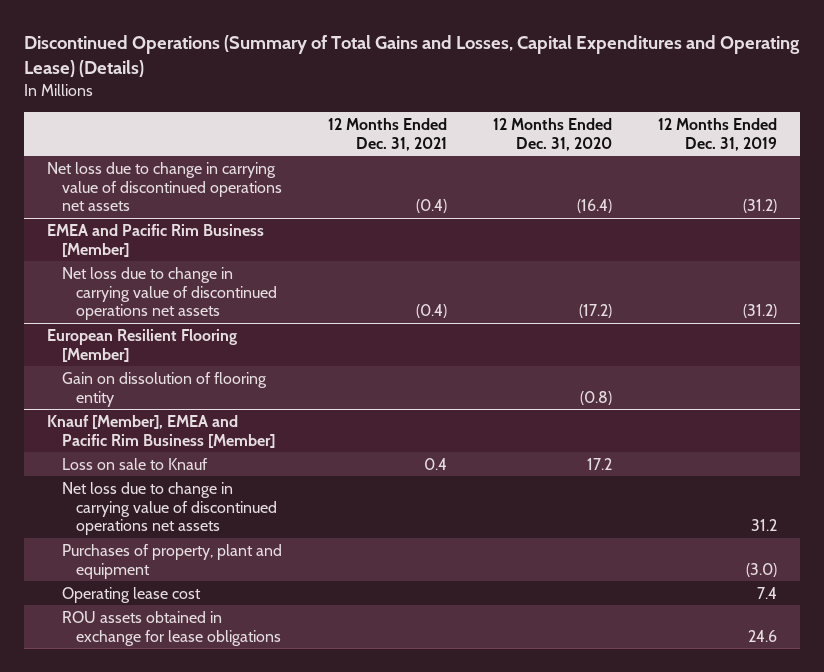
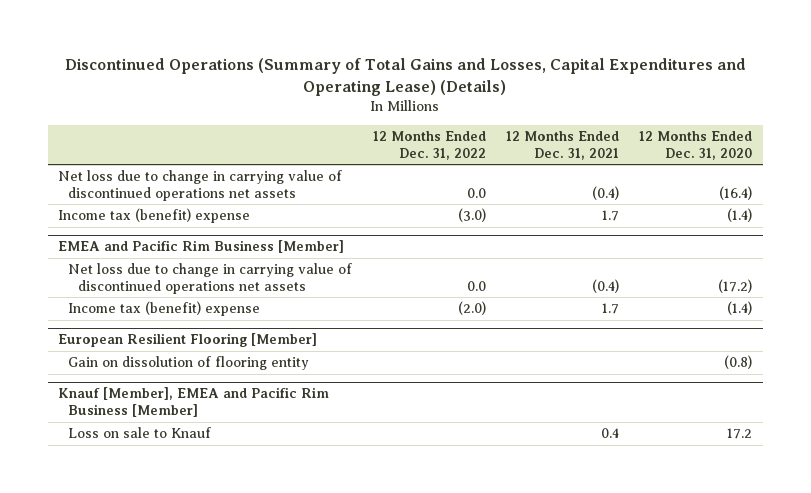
[658,118,778,151] 12 Months Ended Dec. 31, 2019 -> none
none -> [372,130,486,160] 12 Months Ended Dec. 31, 2022
none -> [58,208,251,224] Income tax (benefit) expense
none -> [68,301,261,317] Income tax (benefit) expense
[61,481,278,536] Net loss due to change in carrying value of discontinued operations net assets -> none
[61,543,282,579] Purchases of property, plant and equipment -> none
[61,586,201,603] Operating lease cost -> none
[61,610,282,646] ROU assets obtained in exchange for lease obligations -> none

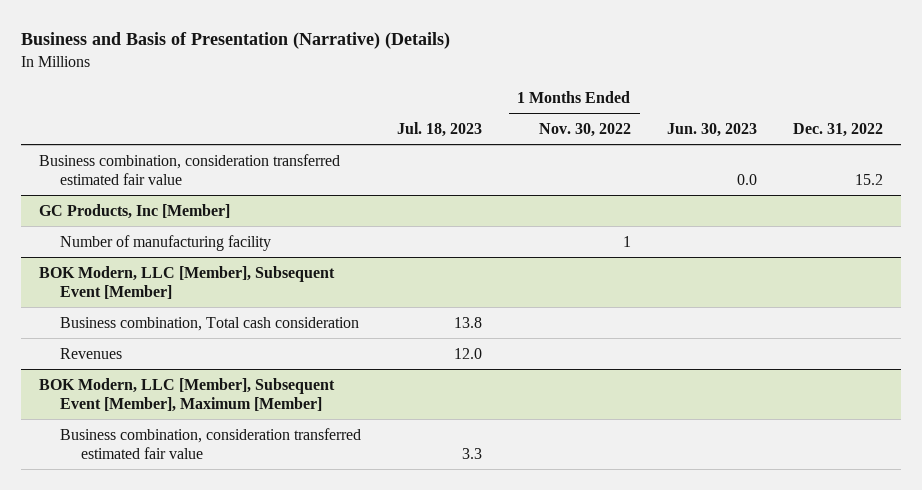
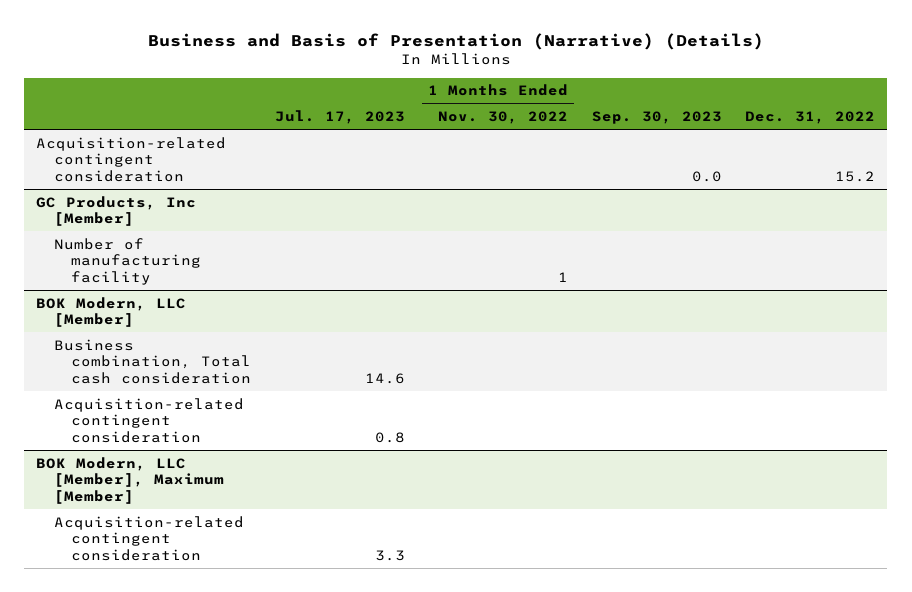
[396,121,482,137] Jul. 18, 2023 -> none
[666,122,757,137] Jun. 30, 2023 -> none
none -> [274,110,405,125] Jul. 17, 2023
none -> [591,111,722,125] Sep. 30, 2023
[38,153,340,185] Business combination, consideration transferred estimated fair value -> [36,136,227,182] Acquisition-related contingent consideration
[38,265,335,299] BOK Modern, LLC [Member], Subsequent Event [Member] -> [36,296,187,328] BOK Modern, LLC [Member]
[59,347,122,359] Revenues -> none
none -> [53,397,244,443] Acquisition-related contingent consideration
[38,377,335,412] BOK Modern, LLC [Member], Subsequent Event [Member], Maximum [Member] -> [36,456,224,504] BOK Modern, LLC [Member], Maximum [Member]
[59,427,361,459] Business combination, consideration transferred estimated fair value -> [53,515,244,561] Acquisition-related contingent consideration

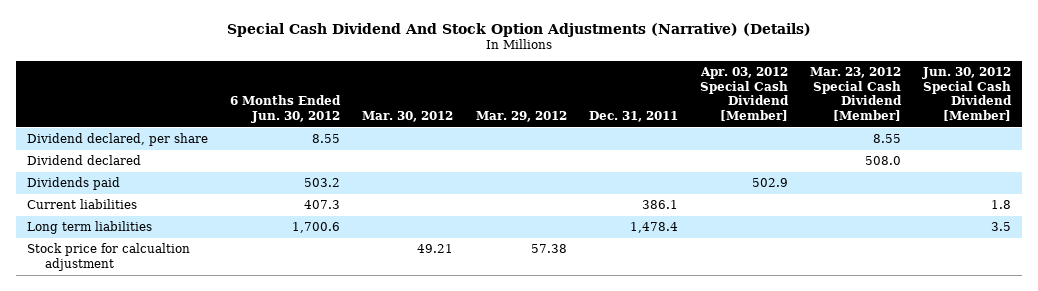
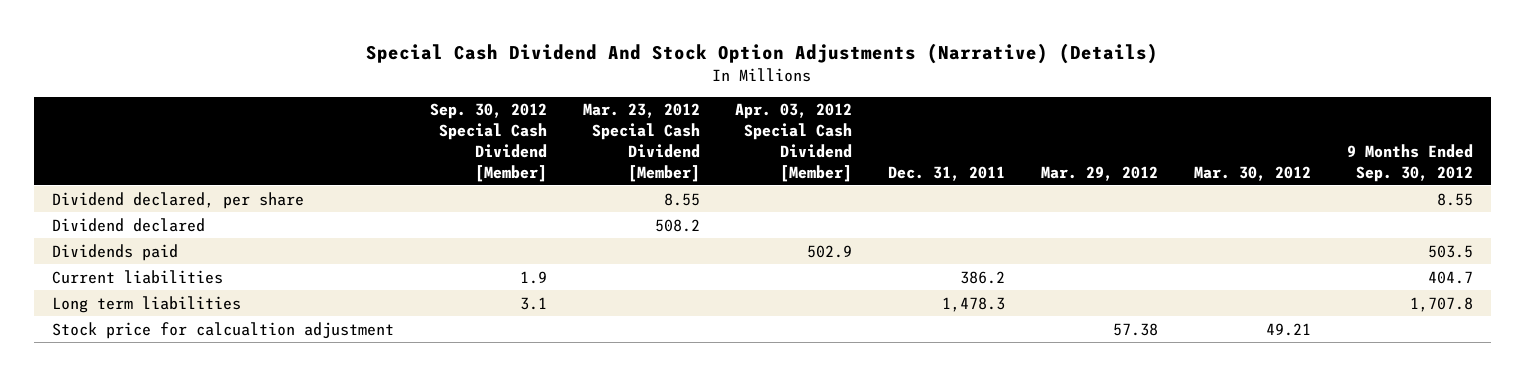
[230,95,342,124] 6 Months Ended Jun. 30, 2012 -> none
[922,67,1013,122] Jun. 30, 2012 Special Cash Dividend [Member] -> none
none -> [429,103,547,182] Sep. 30, 2012 Special Cash Dividend [Member]
none -> [1347,143,1474,182] 9 Months Ended Sep. 30, 2012
[865,156,902,166] 508.0 -> [654,218,700,232] 508.2
[641,200,678,210] 386.1 -> [960,270,1006,284] 386.2
[629,222,678,234] 1,478.4 -> [942,296,1006,312] 1,478.3

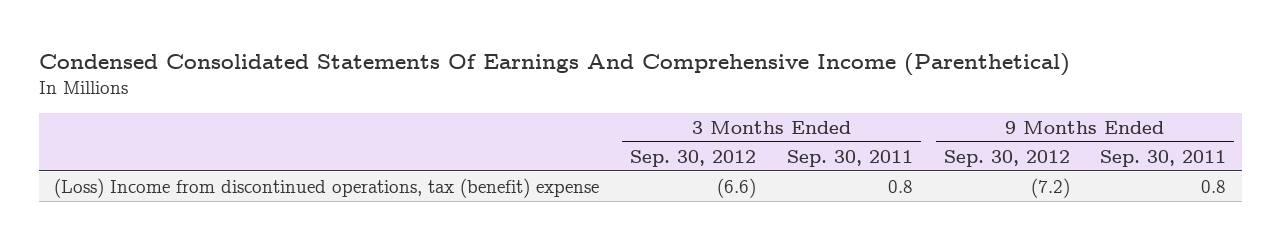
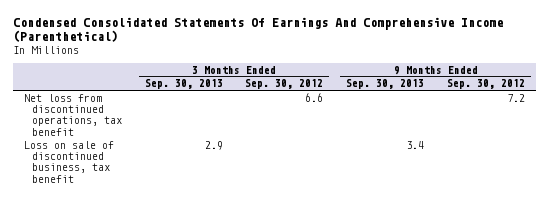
[786,149,913,167] Sep. 30, 2011 -> none
[1100,149,1227,167] Sep. 30, 2011 -> none
none -> [144,79,223,90] Sep. 30, 2013
none -> [346,79,425,90] Sep. 30, 2013
[54,177,600,198] (Loss) Income from discontinued operations, tax (benefit) expense -> [24,94,122,136] Net loss from discontinued operations, tax benefit
[717,177,757,198] (6.6) -> [305,93,324,103] 6.6
[1030,177,1070,198] (7.2) -> [507,94,526,103] 7.2
none -> [24,141,115,183] Loss on sale of discontinued business, tax benefit

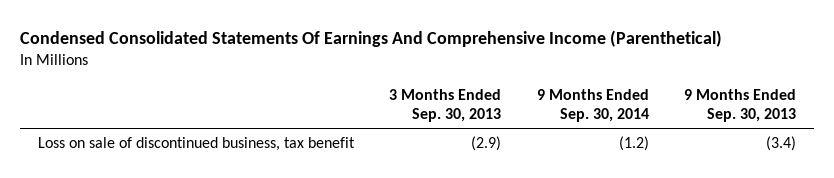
[245,79,324,90] Sep. 30, 2012 -> none
[447,79,526,90] Sep. 30, 2012 -> none
none -> [536,88,649,122] 9 Months Ended Sep. 30, 2014
[24,94,122,136] Net loss from discontinued operations, tax benefit -> none
[204,141,223,151] 2.9 -> [471,136,502,152] (2.9)
[406,141,425,150] 3.4 -> [766,136,797,152] (3.4)

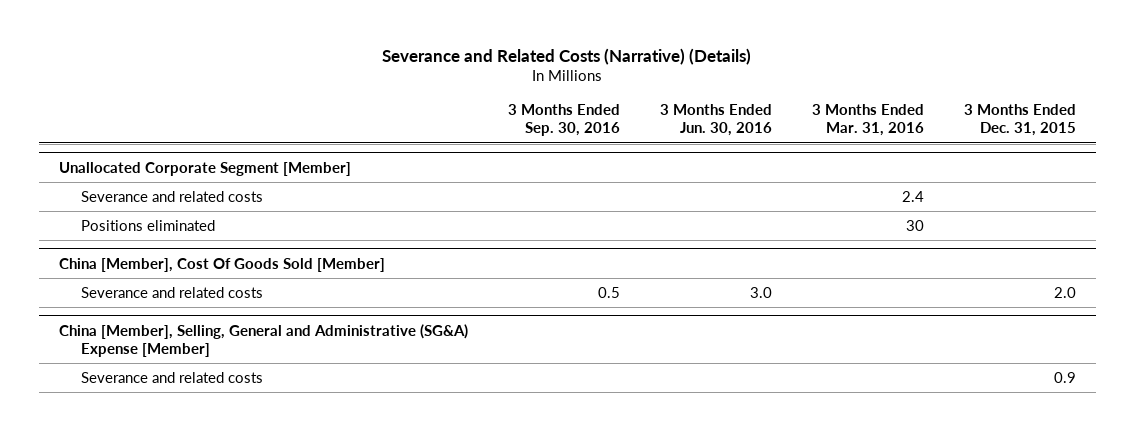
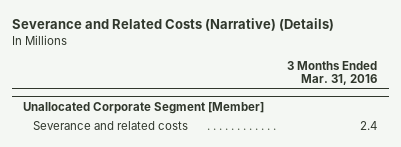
[507,104,620,137] 3 Months Ended Sep. 30, 2016 -> none
[659,104,772,137] 3 Months Ended Jun. 30, 2016 -> none
[963,104,1076,137] 3 Months Ended Dec. 31, 2015 -> none
[81,219,216,231] Positions eliminated -> none
[59,257,386,272] China [Member], Cost Of Goods Sold [Member] -> none
[81,286,264,298] Severance and related costs -> none
[59,323,469,357] China [Member], Selling, General and Administrative (SG&A) Expense [Member] -> none
[81,371,264,383] Severance and related costs -> none

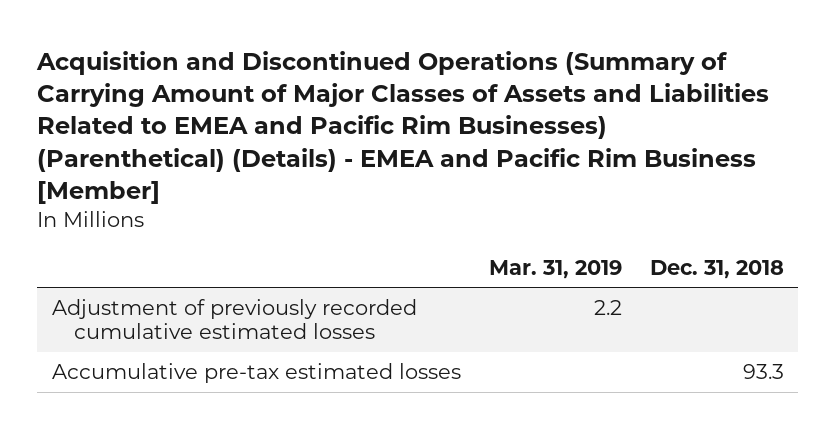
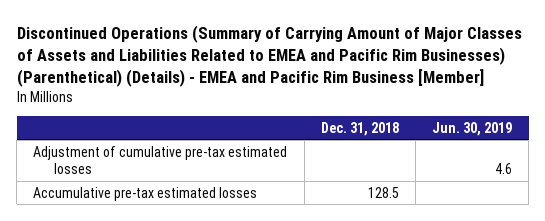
[36,50,770,204] Acquisition and Discontinued Operations (Summary of Carrying Amount of Major Classes of Assets and Liabilities Related to EMEA and Pacific Rim Businesses) (Parenthetical) (Details) - EMEA and Pacific Rim Business [Member] -> [16,24,522,87] Discontinued Operations (Summary of Carrying Amount of Major Classes of Assets and Liabilities Related to EMEA and Pacific Rim Businesses) (Parenthetical) (Details) - EMEA and Pacific Rim Business [Member]
[488,259,622,279] Mar. 31, 2019 -> none
none -> [431,121,512,136] Jun. 30, 2019
[51,299,417,340] Adjustment of previously recorded cumulative estimated losses -> [33,145,288,174] Adjustment of cumulative pre-tax estimated losses
[742,364,784,380] 93.3 -> [367,186,399,198] 128.5

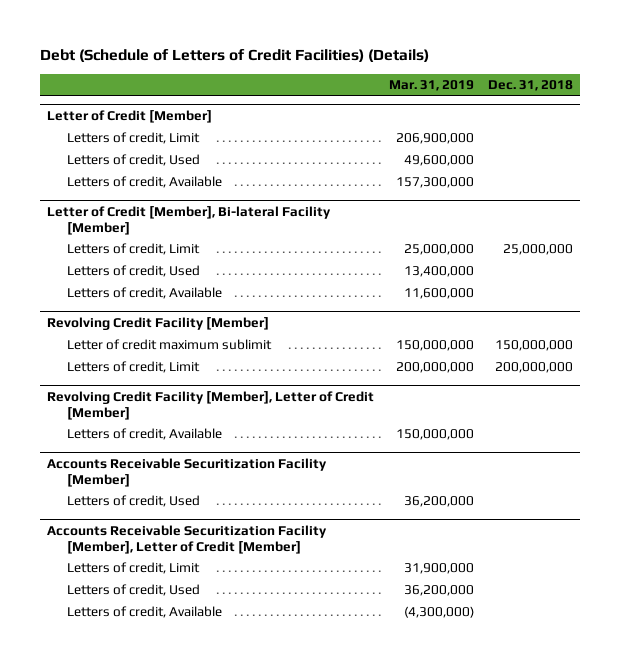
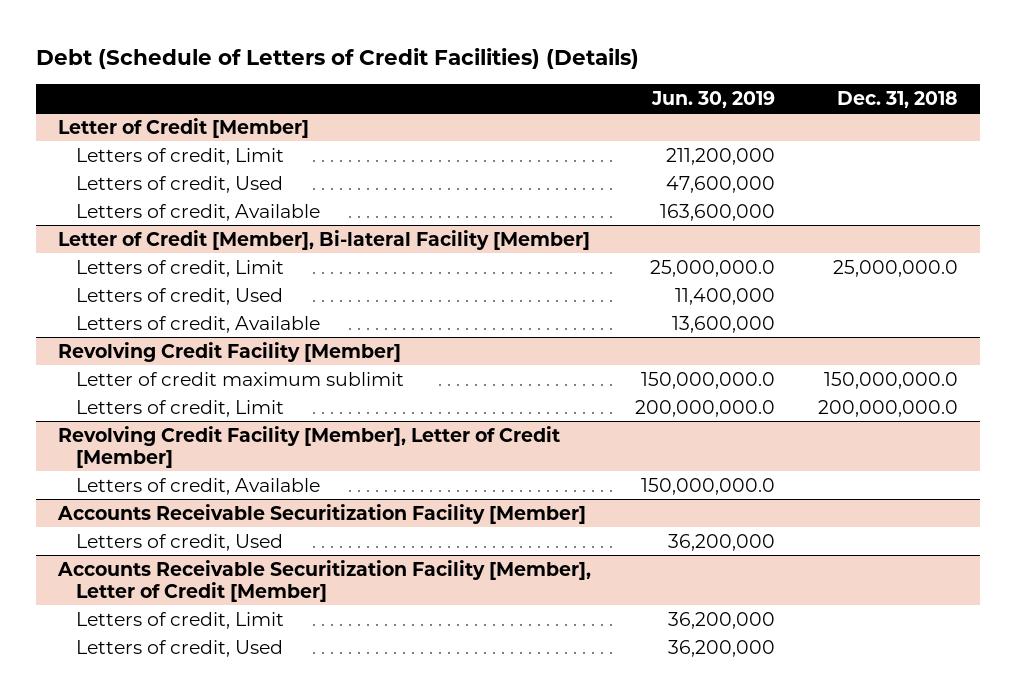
[388,80,474,92] Mar. 31, 2019 -> none
none -> [650,90,775,108] Jun. 30, 2019
[503,244,574,256] 25,000,000 -> [833,259,959,277] 25,000,000.0
[495,340,574,352] 150,000,000 -> [824,371,959,389] 150,000,000.0
[495,362,574,374] 200,000,000 -> [818,399,959,417] 200,000,000.0
[66,606,222,619] Letters of credit, Available -> none

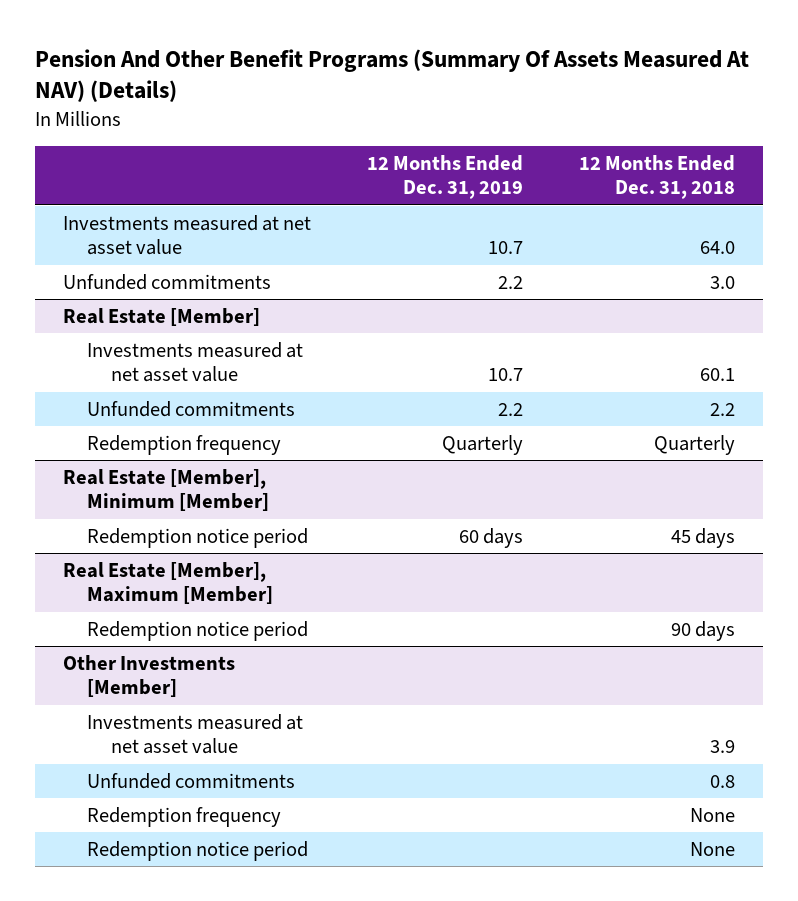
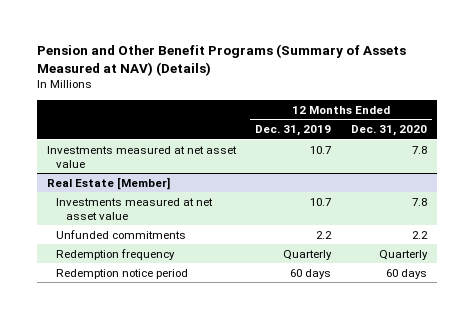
[35,48,750,103] Pension And Other Benefit Programs (Summary Of Assets Measured At NAV) (Details) -> [36,43,406,76] Pension and Other Benefit Programs (Summary of Assets Measured at NAV) (Details)
[579,154,736,200] 12 Months Ended Dec. 31, 2018 -> none
none -> [350,125,427,137] Dec. 31, 2020
[63,273,272,290] Unfunded commitments -> none
[63,468,270,512] Real Estate [Member], Minimum [Member] -> none
[87,527,309,548] Redemption notice period -> none
[63,561,274,605] Real Estate [Member], Maximum [Member] -> none
[87,620,309,641] Redemption notice period -> none
[63,654,236,698] Other Investments [Member] -> none
[87,713,304,755] Investments measured at net asset value -> none
[87,772,296,789] Unfunded commitments -> none
[87,806,282,827] Redemption frequency -> none
[87,840,309,861] Redemption notice period -> none
none -> [56,268,189,279] Redemption notice period

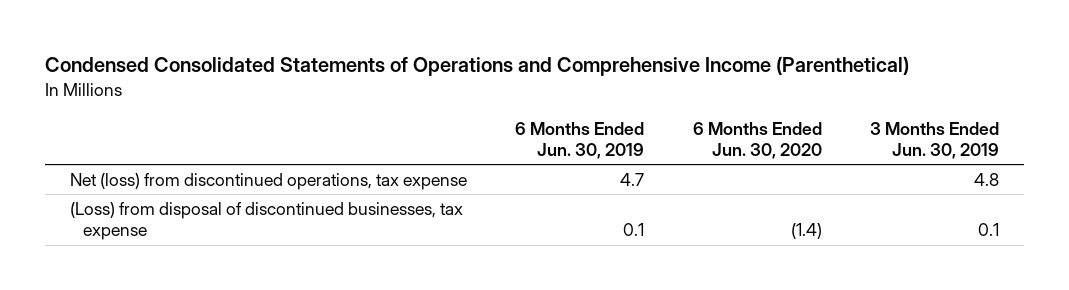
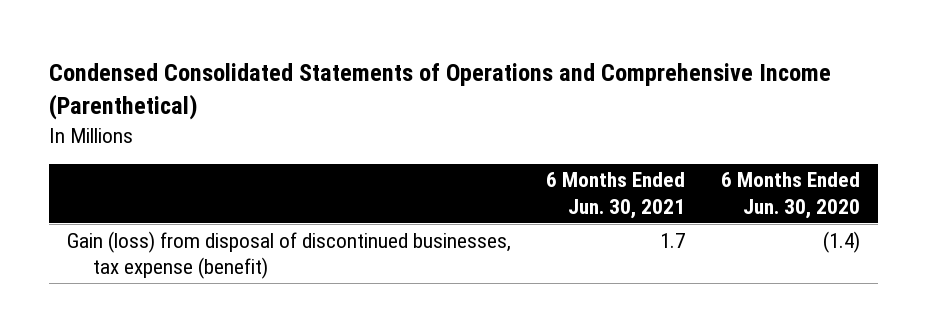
[515,121,645,159] 6 Months Ended Jun. 30, 2019 -> none
[870,121,1000,159] 3 Months Ended Jun. 30, 2019 -> none
none -> [546,172,686,219] 6 Months Ended Jun. 30, 2021
[69,173,467,191] Net (loss) from discontinued operations, tax expense -> none
[69,202,463,241] (Loss) from disposal of discontinued businesses, tax expense -> [66,230,511,280] Gain (loss) from disposal of discontinued businesses, tax expense (benefit)

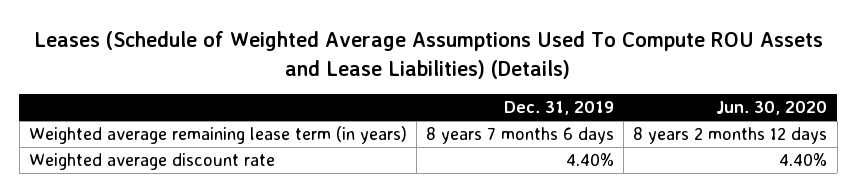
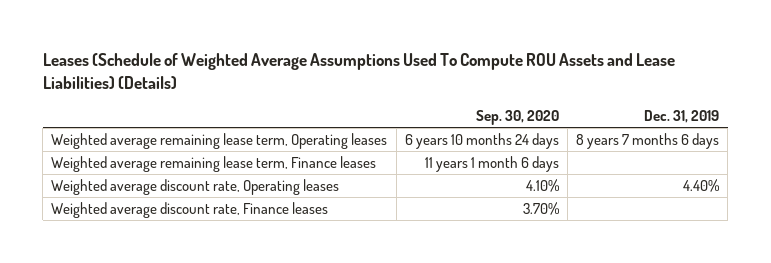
[716,101,828,116] Jun. 30, 2020 -> none
none -> [475,110,559,126] Sep. 30, 2020
[28,126,407,145] Weighted average remaining lease term (in years) -> [51,132,388,149] Weighted average remaining lease term, Operating leases
none -> [51,155,377,172] Weighted average remaining lease term, Finance leases
[28,153,275,171] Weighted average discount rate -> [51,178,340,195] Weighted average discount rate, Operating leases
none -> [51,201,329,218] Weighted average discount rate, Finance leases

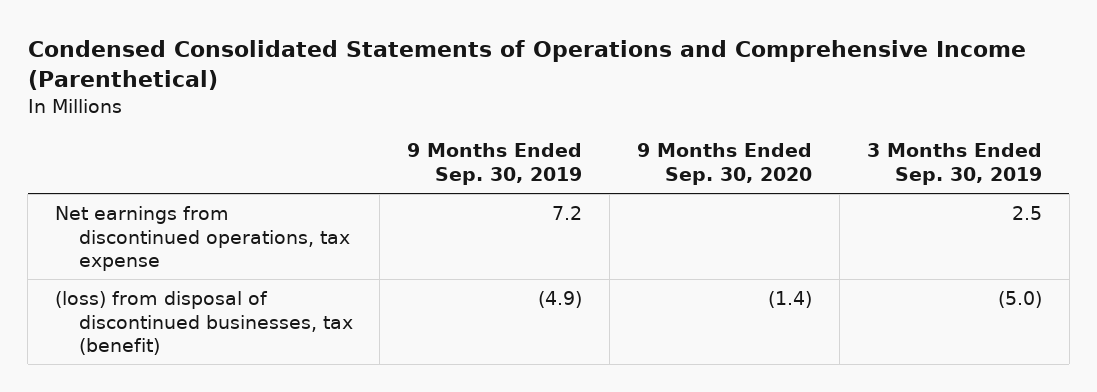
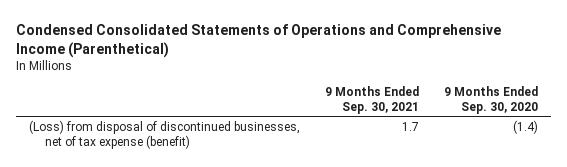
[407,143,583,186] 9 Months Ended Sep. 30, 2019 -> none
[866,143,1042,186] 3 Months Ended Sep. 30, 2019 -> none
none -> [325,85,420,114] 9 Months Ended Sep. 30, 2021
[55,205,350,272] Net earnings from discontinued operations, tax expense -> none
[55,290,353,356] (loss) from disposal of discontinued businesses, tax (benefit) -> [28,119,300,149] (Loss) from disposal of discontinued businesses, net of tax expense (benefit)

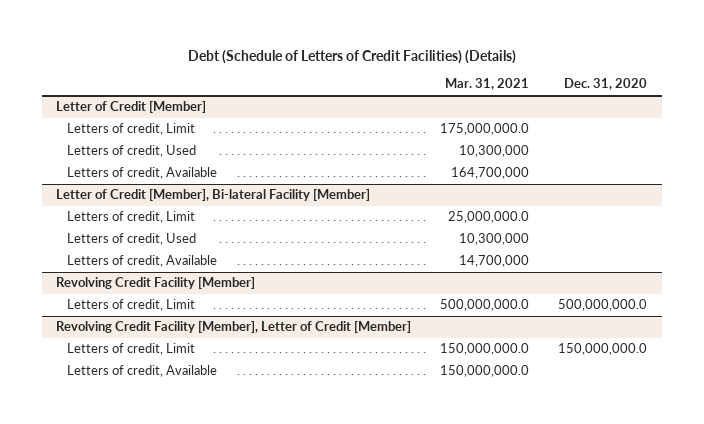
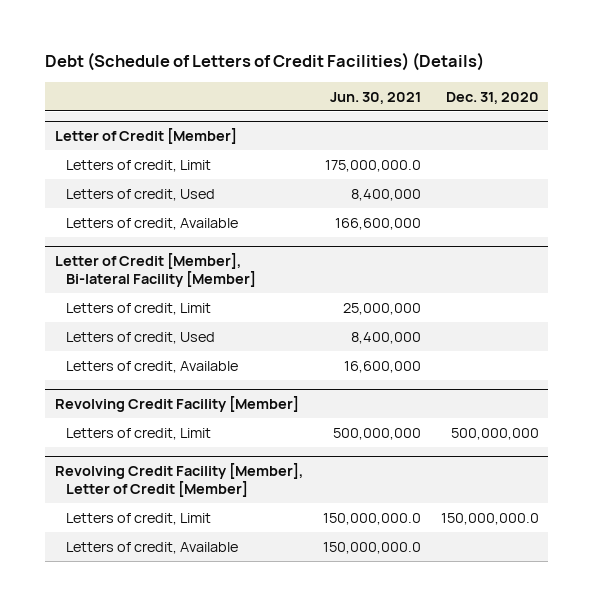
[445,78,530,91] Mar. 31, 2021 -> none
none -> [329,91,421,104] Jun. 30, 2021
[558,299,648,312] 500,000,000.0 -> [450,427,539,440] 500,000,000

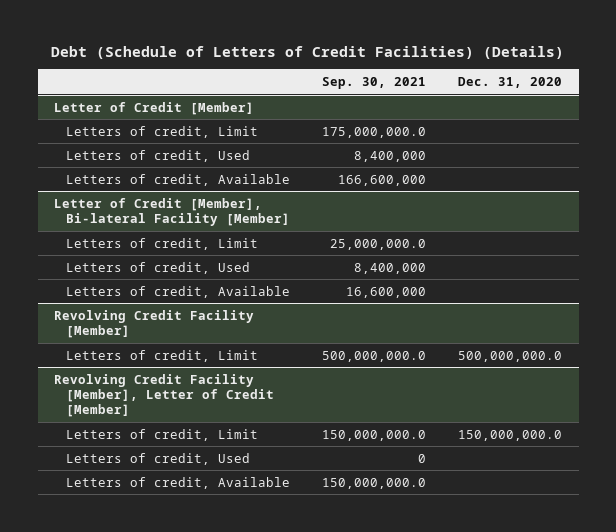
[329,91,421,104] Jun. 30, 2021 -> none
none -> [322,76,427,89] Sep. 30, 2021
[450,427,539,440] 500,000,000 -> [458,350,563,362] 500,000,000.0
none -> [66,452,251,465] Letters of credit, Used

